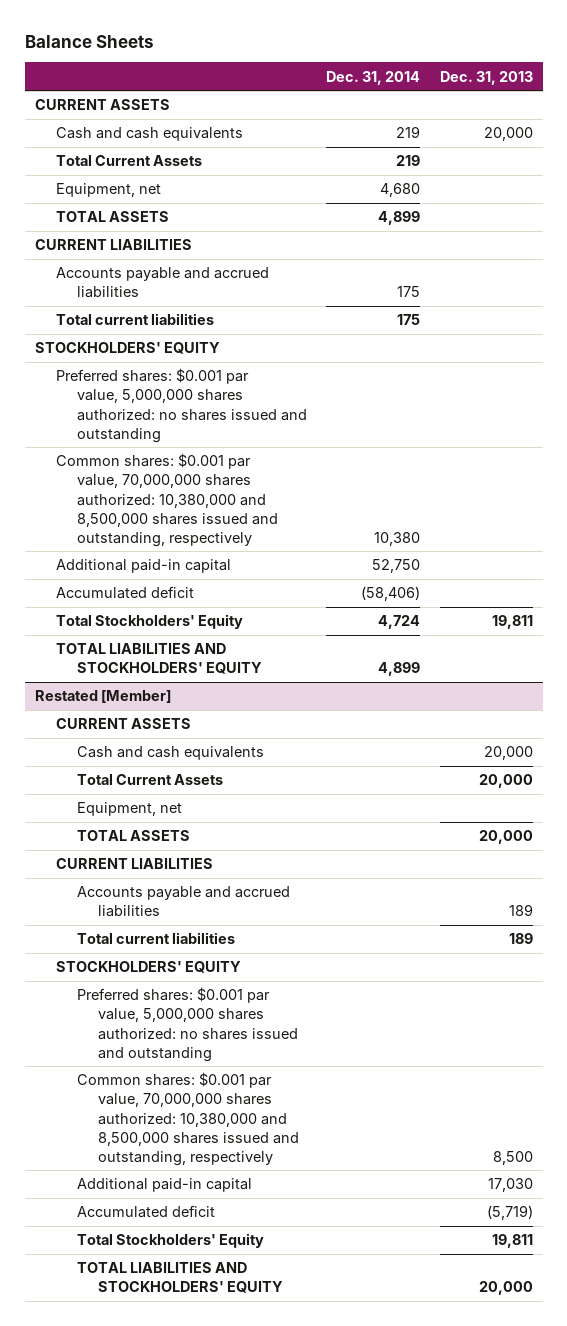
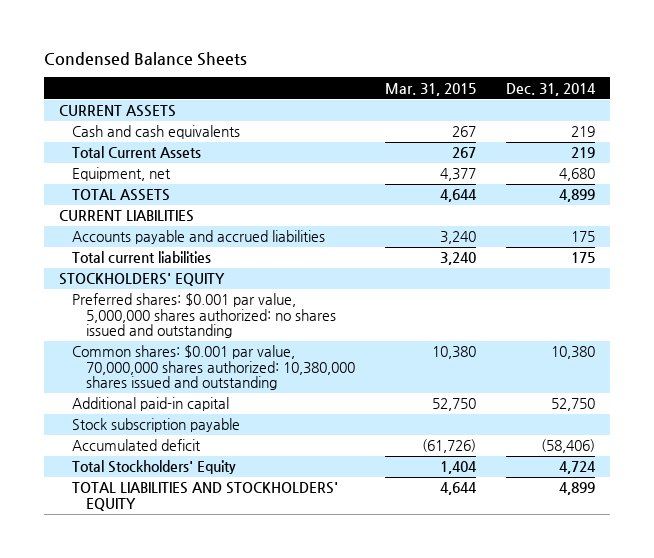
[24,34,154,48] Balance Sheets -> [43,52,247,67] Condensed Balance Sheets
[439,70,533,85] Dec. 31, 2013 -> none
none -> [385,82,477,96] Mar. 31, 2015
[55,453,278,547] Common shares: $0.001 par value, 70,000,000 shares authorized: 10,380,000 and 8,500,000 shares issued and outstanding, respectively -> [72,345,356,391] Common shares: $0.001 par value, 70,000,000 shares authorized: 10,380,000 shares issued and outstanding
none -> [72,418,241,433] Stock subscription payable
[34,690,171,704] Restated [Member] -> none
[55,718,191,730] CURRENT ASSETS -> none
[76,746,264,761] Cash and cash equivalents -> none
[76,774,223,786] Total Current Assets -> none
[76,802,182,817] Equipment, net -> none
[76,830,190,842] TOTAL ASSETS -> none
[55,858,213,870] CURRENT LIABILITIES -> none
[76,886,290,918] Accounts payable and accrued liabilities -> none
[76,932,235,945] Total current liabilities -> none
[55,961,241,974] STOCKHOLDERS' EQUITY -> none
[76,987,298,1062] Preferred shares: $0.001 par value, 5,000,000 shares authorized: no shares issued and outstanding -> none
[76,1072,299,1166] Common shares: $0.001 par value, 70,000,000 shares authorized: 10,380,000 and 8,500,000 shares issued and outstanding, respectively -> none
[76,1178,252,1193] Additional paid-in capital -> none
[76,1205,215,1219] Accumulated deficit -> none
[76,1233,264,1249] Total Stockholders' Equity -> none
[76,1262,283,1294] TOTAL LIABILITIES AND STOCKHOLDERS' EQUITY -> none

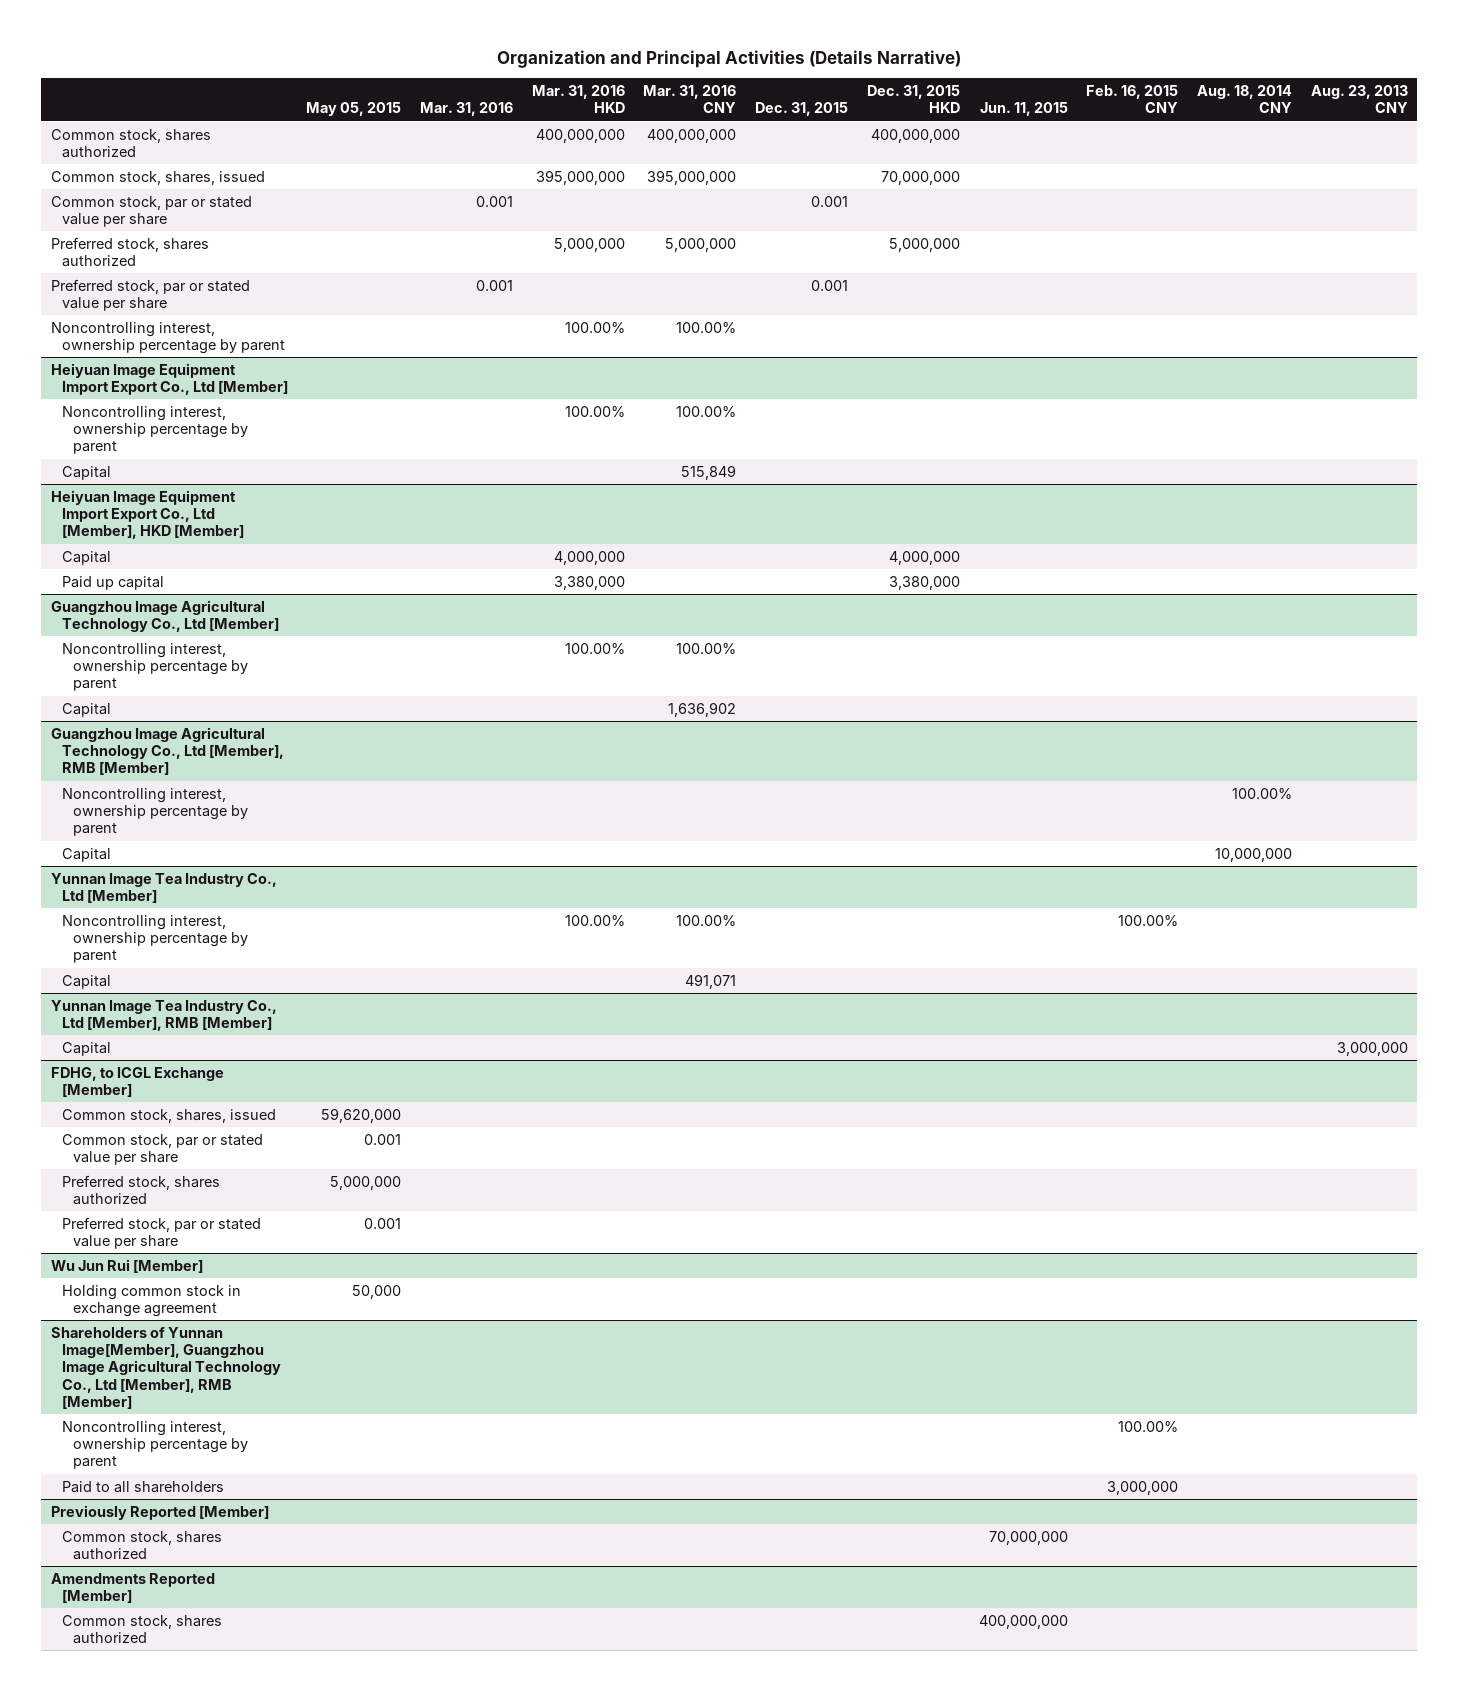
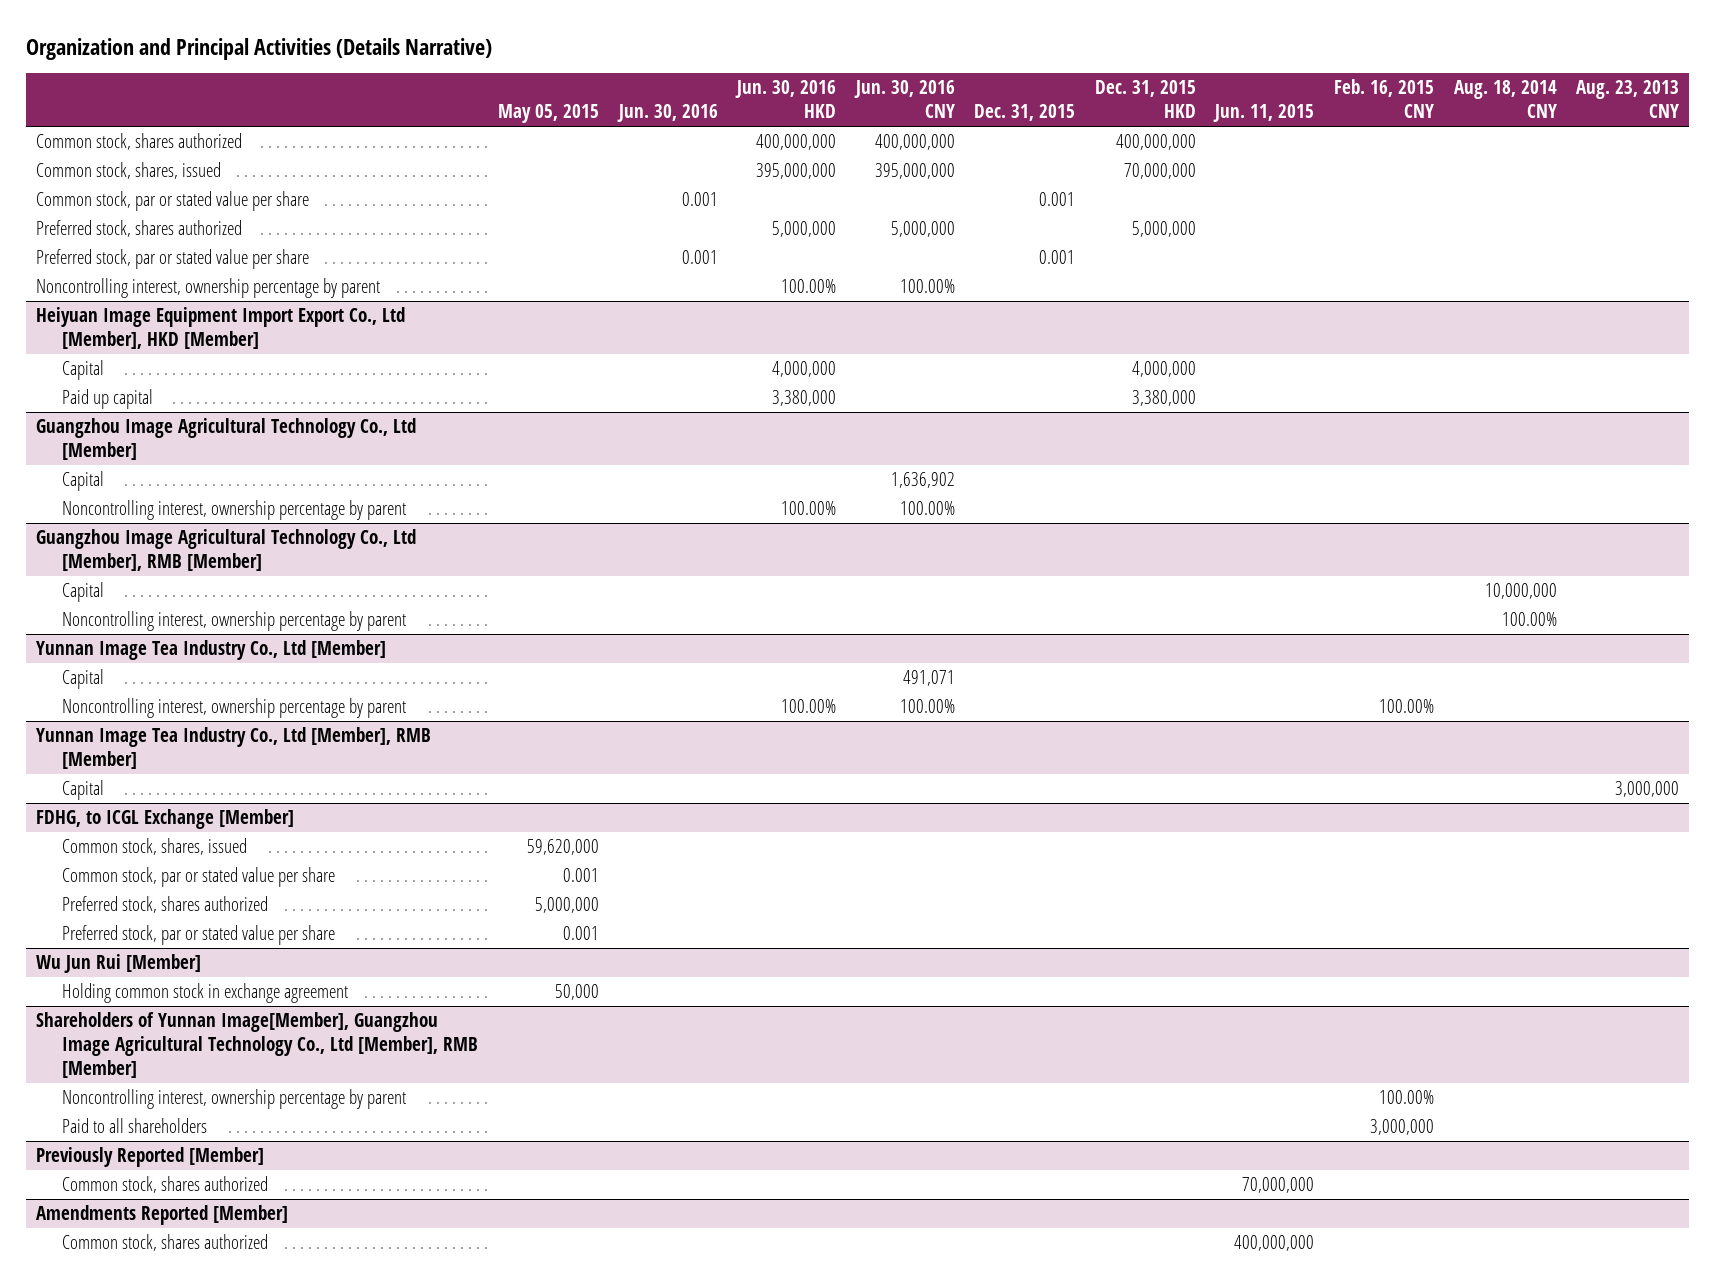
[420,102,514,117] Mar. 31, 2016 -> none
[531,85,625,114] Mar. 31, 2016 HKD -> none
[643,85,737,114] Mar. 31, 2016 CNY -> none
none -> [616,104,718,123] Jun. 30, 2016
none -> [735,80,837,119] Jun. 30, 2016 HKD
none -> [853,80,955,119] Jun. 30, 2016 CNY
[50,362,288,396] Heiyuan Image Equipment Import Export Co., Ltd [Member] -> none
[61,405,248,455] Noncontrolling interest, ownership percentage by parent -> none
[61,465,111,480] Capital -> none
[61,642,248,692] Noncontrolling interest, ownership percentage by parent -> [62,499,407,520] Noncontrolling interest, ownership percentage by parent
[61,787,248,837] Noncontrolling interest, ownership percentage by parent -> [62,610,407,631] Noncontrolling interest, ownership percentage by parent
[61,914,248,964] Noncontrolling interest, ownership percentage by parent -> [62,697,407,718] Noncontrolling interest, ownership percentage by parent

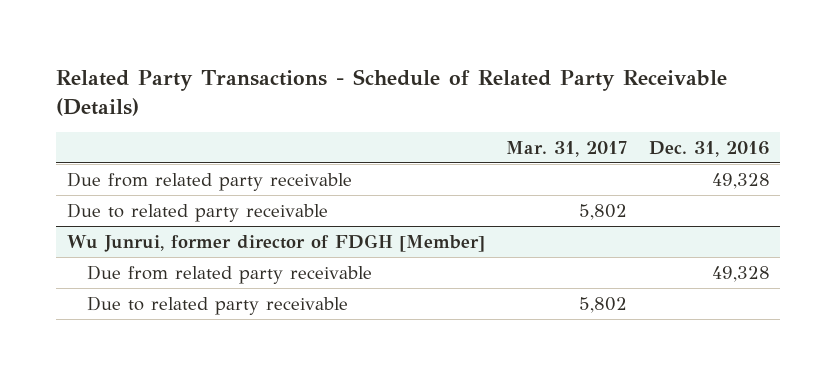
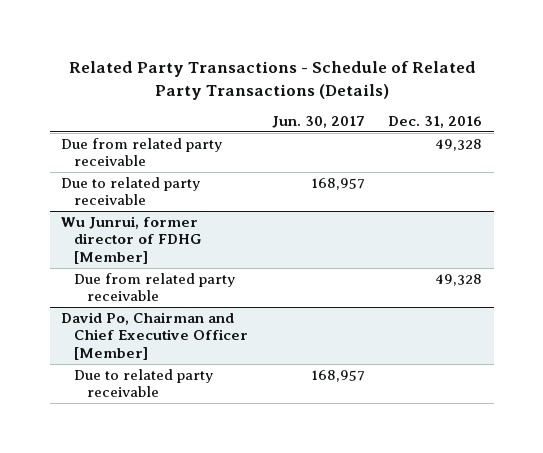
[56,68,728,116] Related Party Transactions - Schedule of Related Party Receivable (Details) -> [68,60,476,100] Related Party Transactions - Schedule of Related Party Transactions (Details)
[506,140,628,157] Mar. 31, 2017 -> none
none -> [271,116,365,129] Jun. 30, 2017
[66,233,485,252] Wu Junrui, former director of FDGH [Member] -> [61,215,202,265] Wu Junrui, former director of FDHG [Member]
[86,295,348,315] Due to related party receivable -> none
none -> [61,311,249,361] David Po, Chairman and Chief Executive Officer [Member]
none -> [74,368,214,398] Due to related party receivable

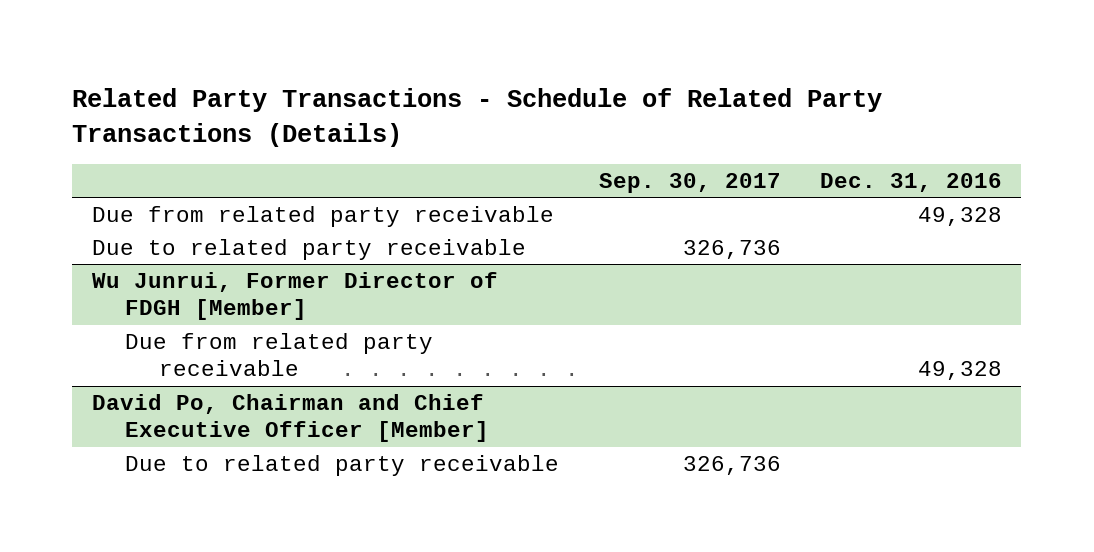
[271,116,365,129] Jun. 30, 2017 -> none
none -> [598,173,781,194] Sep. 30, 2017
[61,215,202,265] Wu Junrui, former director of FDHG [Member] -> [91,271,498,321] Wu Junrui, Former Director of FDGH [Member]

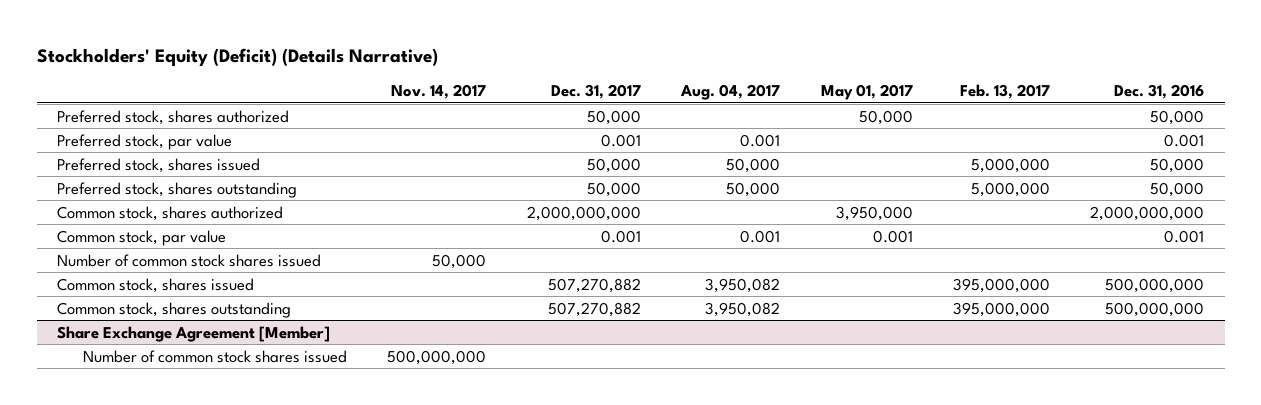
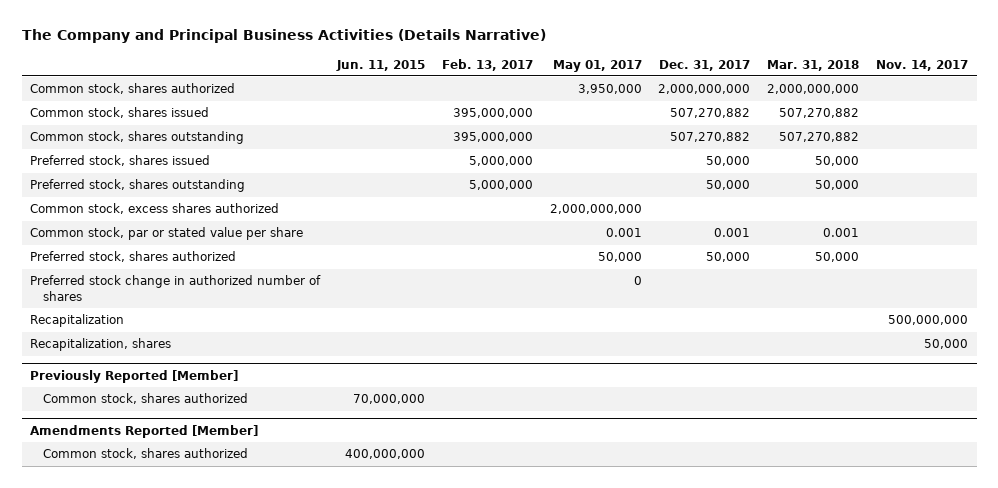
[36,48,438,67] Stockholders' Equity (Deficit) (Details Narrative) -> [21,29,546,44] The Company and Principal Business Activities (Details Narrative)
[680,84,781,101] Aug. 04, 2017 -> none
[1114,84,1205,100] Dec. 31, 2016 -> none
none -> [335,59,425,71] Jun. 11, 2015
none -> [767,59,860,71] Mar. 31, 2018
[56,133,232,150] Preferred stock, par value -> none
[56,229,226,246] Common stock, par value -> none
[56,253,321,267] Number of common stock shares issued -> none
[56,325,330,342] Share Exchange Agreement [Member] -> none
[83,349,348,363] Number of common stock shares issued -> none
[56,157,260,173] Preferred stock, shares issued -> [29,155,210,167] Preferred stock, shares issued
[56,181,297,198] Preferred stock, shares outstanding -> [29,179,245,193] Preferred stock, shares outstanding
none -> [29,203,279,215] Common stock, excess shares authorized
none -> [29,227,303,241] Common stock, par or stated value per share
[56,109,289,125] Preferred stock, shares authorized -> [29,251,236,263] Preferred stock, shares authorized
none -> [29,275,321,301] Preferred stock change in authorized number of shares
none -> [29,314,124,328] Recapitalization
none -> [29,338,171,352] Recapitalization, shares
none -> [29,369,238,383] Previously Reported [Member]
none -> [43,393,249,405] Common stock, shares authorized
none -> [29,424,258,438] Amendments Reported [Member]
none -> [43,448,249,460] Common stock, shares authorized

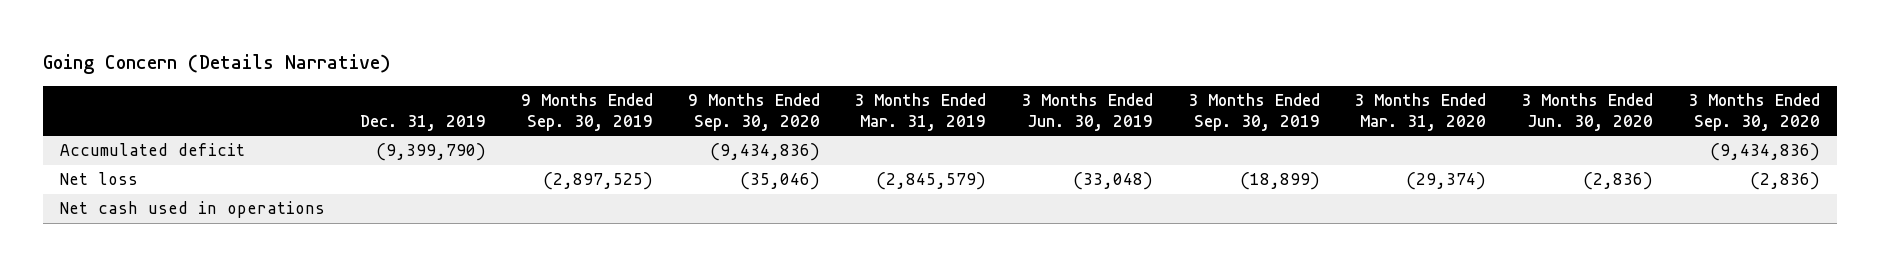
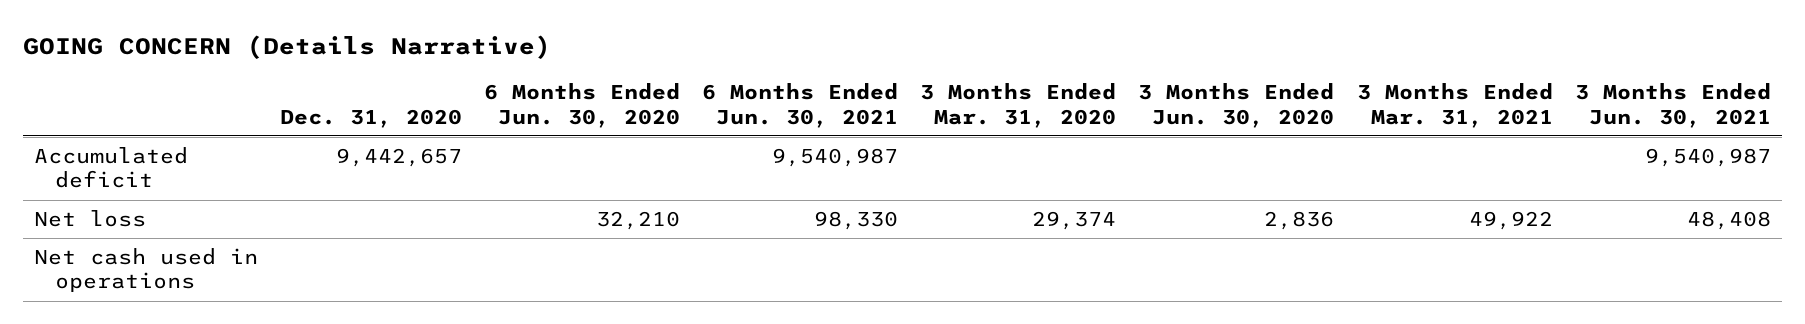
[42,54,391,75] Going Concern (Details Narrative) -> [22,34,551,59] GOING CONCERN (Details Narrative)
[360,114,487,131] Dec. 31, 2019 -> none
[520,93,653,131] 9 Months Ended Sep. 30, 2019 -> none
[687,93,820,131] 9 Months Ended Sep. 30, 2020 -> none
[854,93,987,131] 3 Months Ended Mar. 31, 2019 -> none
[1020,93,1153,131] 3 Months Ended Jun. 30, 2019 -> none
[1187,93,1320,131] 3 Months Ended Sep. 30, 2019 -> none
[1687,93,1820,131] 3 Months Ended Sep. 30, 2020 -> none
none -> [280,108,463,128] Dec. 31, 2020
none -> [484,83,681,128] 6 Months Ended Jun. 30, 2020
none -> [702,83,899,128] 6 Months Ended Jun. 30, 2021
none -> [1356,83,1553,128] 3 Months Ended Mar. 31, 2021
none -> [1574,83,1771,128] 3 Months Ended Jun. 30, 2021
[1406,172,1487,191] (29,374) -> [1032,211,1117,231] 29,374
[1583,172,1654,191] (2,836) -> [1264,211,1335,231] 2,836

